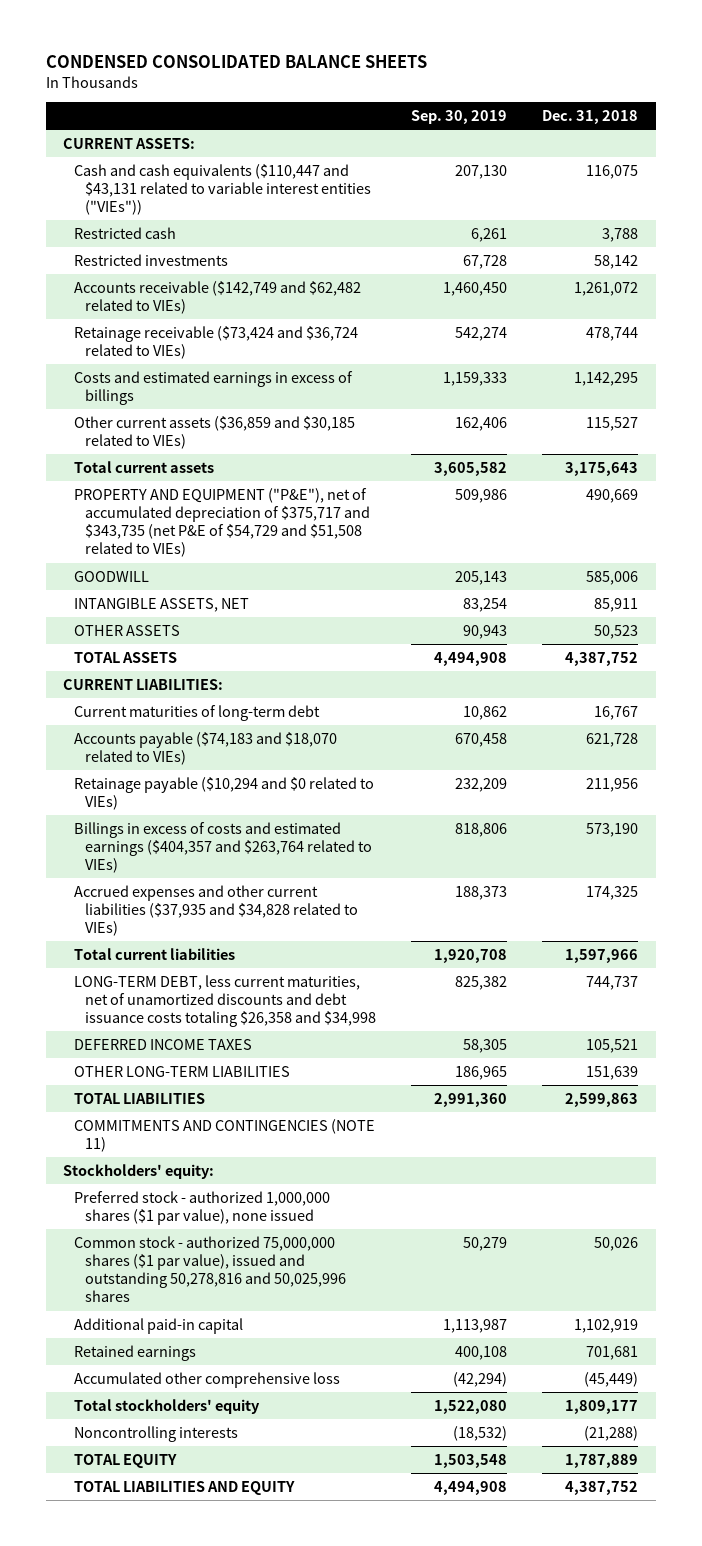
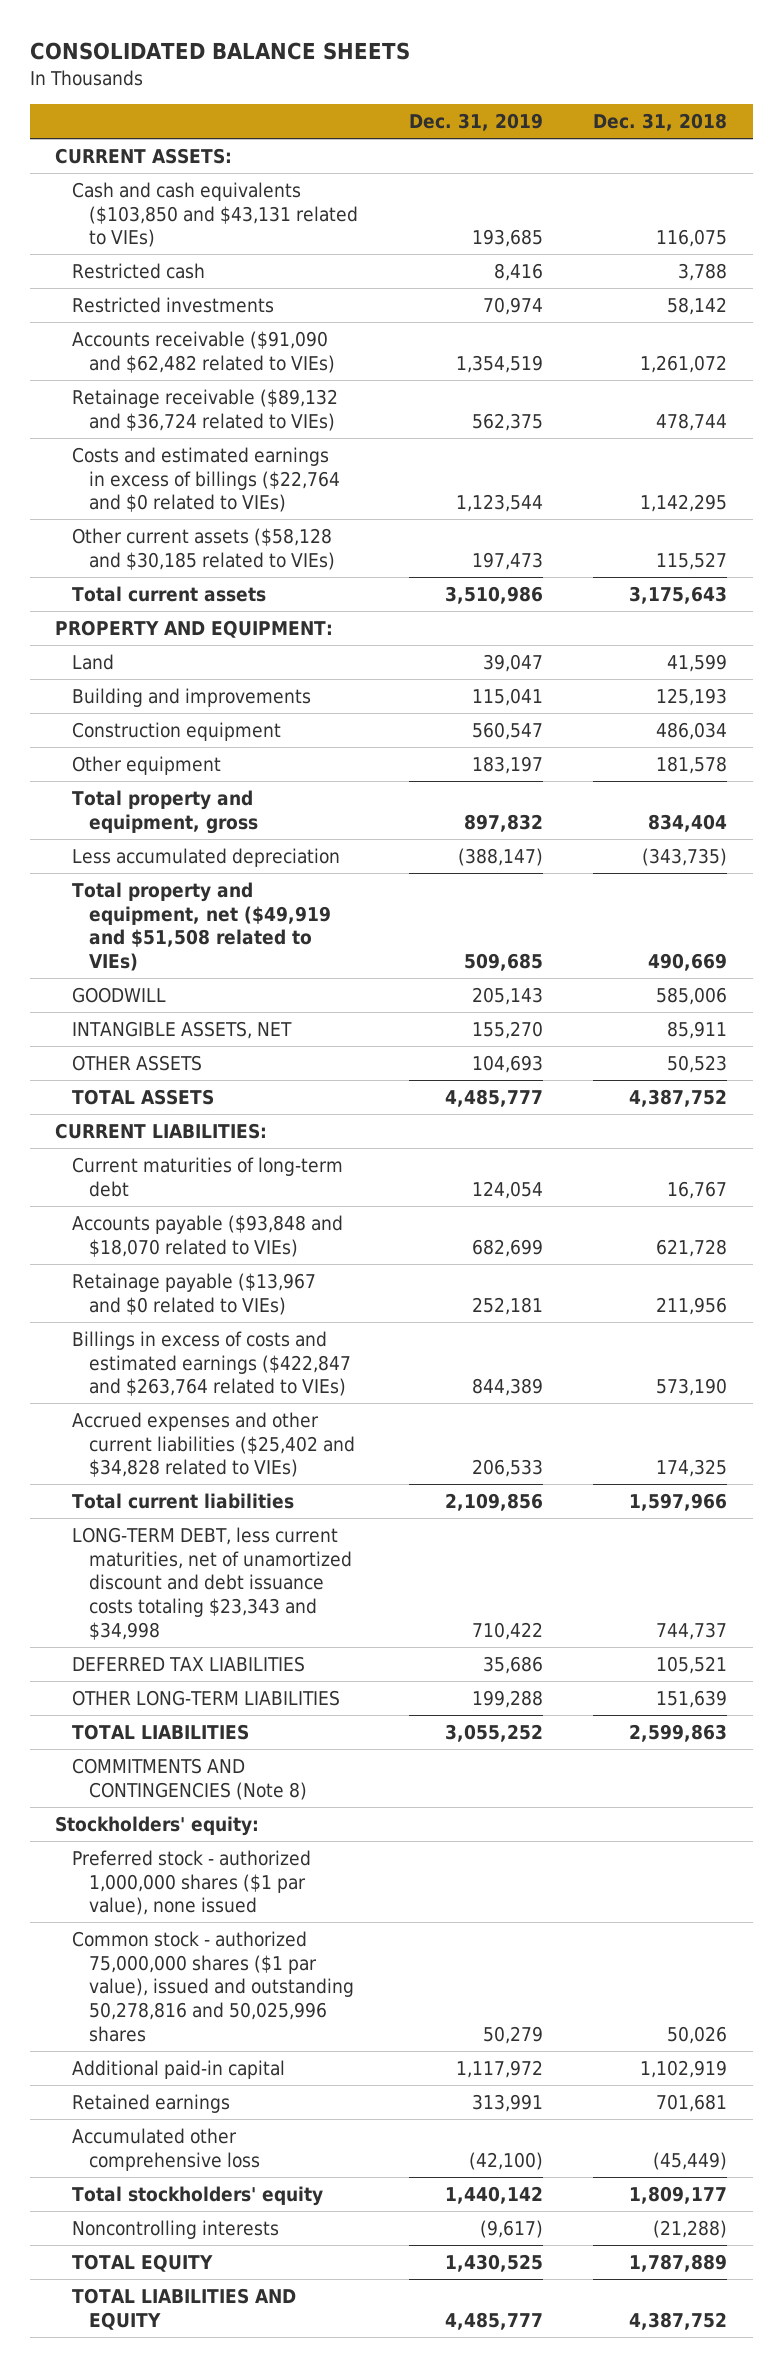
[45,55,427,69] CONDENSED CONSOLIDATED BALANCE SHEETS -> [29,42,410,61] CONSOLIDATED BALANCE SHEETS
[411,109,508,124] Sep. 30, 2019 -> none
none -> [408,113,543,132] Dec. 31, 2019
[74,163,372,216] Cash and cash equivalents ($110,447 and $43,131 related to variable interest entities ("VIEs")) -> [72,182,359,248] Cash and cash equivalents ($103,850 and $43,131 related to VIEs)
[74,280,362,314] Accounts receivable ($142,749 and $62,482 related to VIEs) -> [72,331,336,373] Accounts receivable ($91,090 and $62,482 related to VIEs)
[74,325,359,359] Retainage receivable ($73,424 and $36,724 related to VIEs) -> [72,389,339,431] Retainage receivable ($89,132 and $36,724 related to VIEs)
[74,370,354,405] Costs and estimated earnings in excess of billings -> [72,447,341,513] Costs and estimated earnings in excess of billings ($22,764 and $0 related to VIEs)
[74,415,356,449] Other current assets ($36,859 and $30,185 related to VIEs) -> [72,528,336,570] Other current assets ($58,128 and $30,185 related to VIEs)
none -> [54,620,333,639] PROPERTY AND EQUIPMENT:
none -> [72,654,115,671] Land
none -> [72,688,312,708] Building and improvements
none -> [72,722,282,742] Construction equipment
none -> [72,756,222,776] Other equipment
none -> [72,790,259,834] Total property and equipment, gross
none -> [72,848,341,868] Less accumulated depreciation
[74,487,371,558] PROPERTY AND EQUIPMENT ("P&E"), net of accumulated depreciation of $375,717 and $343,735 (net P&E of $54,729 and $51,508 related to VIEs) -> [72,882,332,971] Total property and equipment, net ($49,919 and $51,508 related to VIEs)
[74,731,338,765] Accounts payable ($74,183 and $18,070 related to VIEs) -> [72,1215,344,1257] Accounts payable ($93,848 and $18,070 related to VIEs)
[74,776,375,810] Retainage payable ($10,294 and $0 related to VIEs) -> [72,1273,317,1315] Retainage payable ($13,967 and $0 related to VIEs)
[74,821,373,874] Billings in excess of costs and estimated earnings ($404,357 and $263,764 related to VIEs) -> [72,1331,352,1397] Billings in excess of costs and estimated earnings ($422,847 and $263,764 related to VIEs)
[74,884,359,937] Accrued expenses and other current liabilities ($37,935 and $34,828 related to VIEs) -> [72,1412,356,1478] Accrued expenses and other current liabilities ($25,402 and $34,828 related to VIEs)
[74,974,377,1028] LONG-TERM DEBT, less current maturities, net of unamortized discounts and debt issuance costs totaling $26,358 and $34,998 -> [72,1527,353,1640] LONG-TERM DEBT, less current maturities, net of unamortized discount and debt issuance costs totaling $23,343 and $34,998
[74,1038,253,1050] DEFERRED INCOME TAXES -> [72,1656,306,1673] DEFERRED TAX LIABILITIES
[74,1118,376,1152] COMMITMENTS AND CONTINGENCIES (NOTE 11) -> [72,1758,308,1800] COMMITMENTS AND CONTINGENCIES (Note 8)

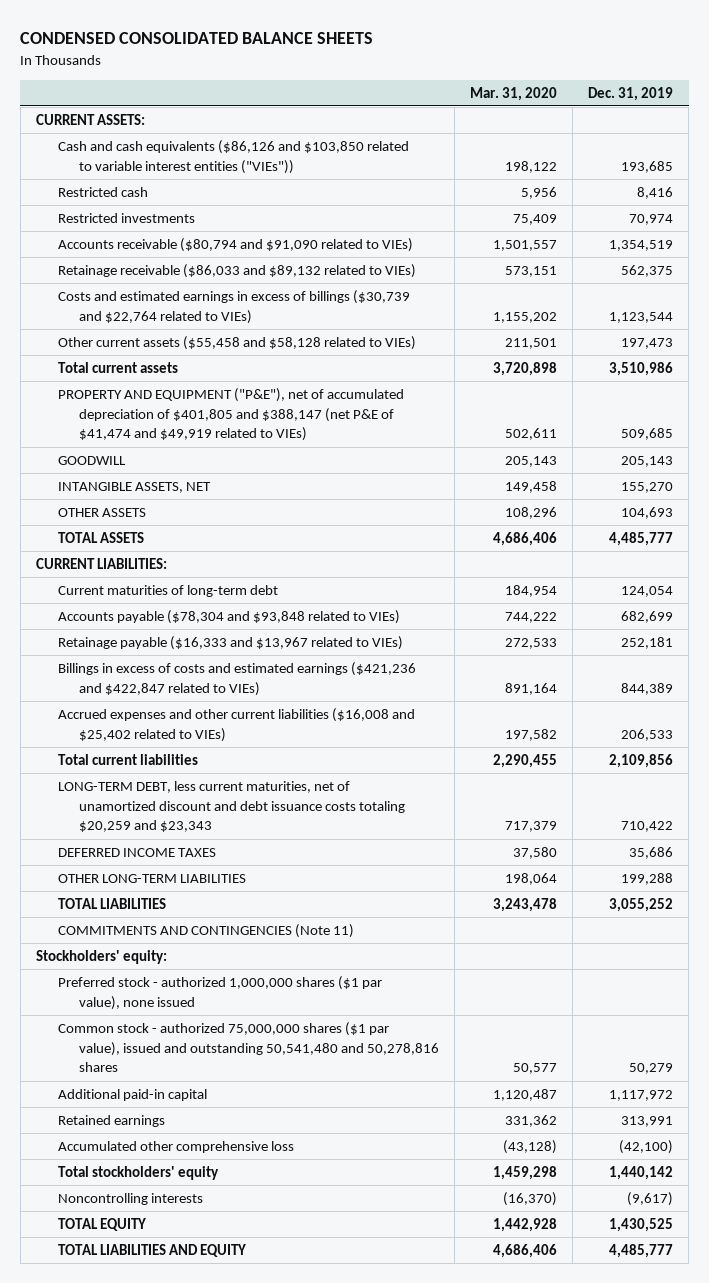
[29,42,410,61] CONSOLIDATED BALANCE SHEETS -> [20,32,374,45] CONDENSED CONSOLIDATED BALANCE SHEETS
[593,113,728,132] Dec. 31, 2018 -> none
none -> [470,86,558,101] Mar. 31, 2020
[72,182,359,248] Cash and cash equivalents ($103,850 and $43,131 related to VIEs) -> [57,140,409,174] Cash and cash equivalents ($86,126 and $103,850 related to variable interest entities ("VIEs"))
[72,331,336,373] Accounts receivable ($91,090 and $62,482 related to VIEs) -> [57,238,413,253] Accounts receivable ($80,794 and $91,090 related to VIEs)
[72,389,339,431] Retainage receivable ($89,132 and $36,724 related to VIEs) -> [57,264,416,279] Retainage receivable ($86,033 and $89,132 related to VIEs)
[72,447,341,513] Costs and estimated earnings in excess of billings ($22,764 and $0 related to VIEs) -> [57,290,410,324] Costs and estimated earnings in excess of billings ($30,739 and $22,764 related to VIEs)
[72,528,336,570] Other current assets ($58,128 and $30,185 related to VIEs) -> [57,336,416,351] Other current assets ($55,458 and $58,128 related to VIEs)
[54,620,333,639] PROPERTY AND EQUIPMENT: -> none
[72,654,115,671] Land -> none
[72,688,312,708] Building and improvements -> none
[72,722,282,742] Construction equipment -> none
[72,756,222,776] Other equipment -> none
[72,790,259,834] Total property and equipment, gross -> none
[72,848,341,868] Less accumulated depreciation -> none
[72,882,332,971] Total property and equipment, net ($49,919 and $51,508 related to VIEs) -> [57,388,404,442] PROPERTY AND EQUIPMENT ("P&E"), net of accumulated depreciation of $401,805 and $388,147 (net P&E of $41,474 and $49,919 related to VIEs)
[72,1215,344,1257] Accounts payable ($93,848 and $18,070 related to VIEs) -> [57,610,400,625] Accounts payable ($78,304 and $93,848 related to VIEs)
[72,1273,317,1315] Retainage payable ($13,967 and $0 related to VIEs) -> [57,636,403,651] Retainage payable ($16,333 and $13,967 related to VIEs)
[72,1331,352,1397] Billings in excess of costs and estimated earnings ($422,847 and $263,764 related to VIEs) -> [57,662,416,696] Billings in excess of costs and estimated earnings ($421,236 and $422,847 related to VIEs)
[72,1412,356,1478] Accrued expenses and other current liabilities ($25,402 and $34,828 related to VIEs) -> [57,708,415,742] Accrued expenses and other current liabilities ($16,008 and $25,402 related to VIEs)
[72,1527,353,1640] LONG-TERM DEBT, less current maturities, net of unamortized discount and debt issuance costs totaling $23,343 and $34,998 -> [57,781,406,833] LONG-TERM DEBT, less current maturities, net of unamortized discount and debt issuance costs totaling $20,259 and $23,343
[72,1656,306,1673] DEFERRED TAX LIABILITIES -> [57,848,216,858] DEFERRED INCOME TAXES
[72,1758,308,1800] COMMITMENTS AND CONTINGENCIES (Note 8) -> [57,924,354,939] COMMITMENTS AND CONTINGENCIES (Note 11)
[72,1931,355,2042] Common stock - authorized 75,000,000 shares ($1 par value), issued and outstanding 50,278,816 and 50,025,996 shares -> [57,1022,440,1073] Common stock - authorized 75,000,000 shares ($1 par value), issued and outstanding 50,541,480 and 50,278,816 shares

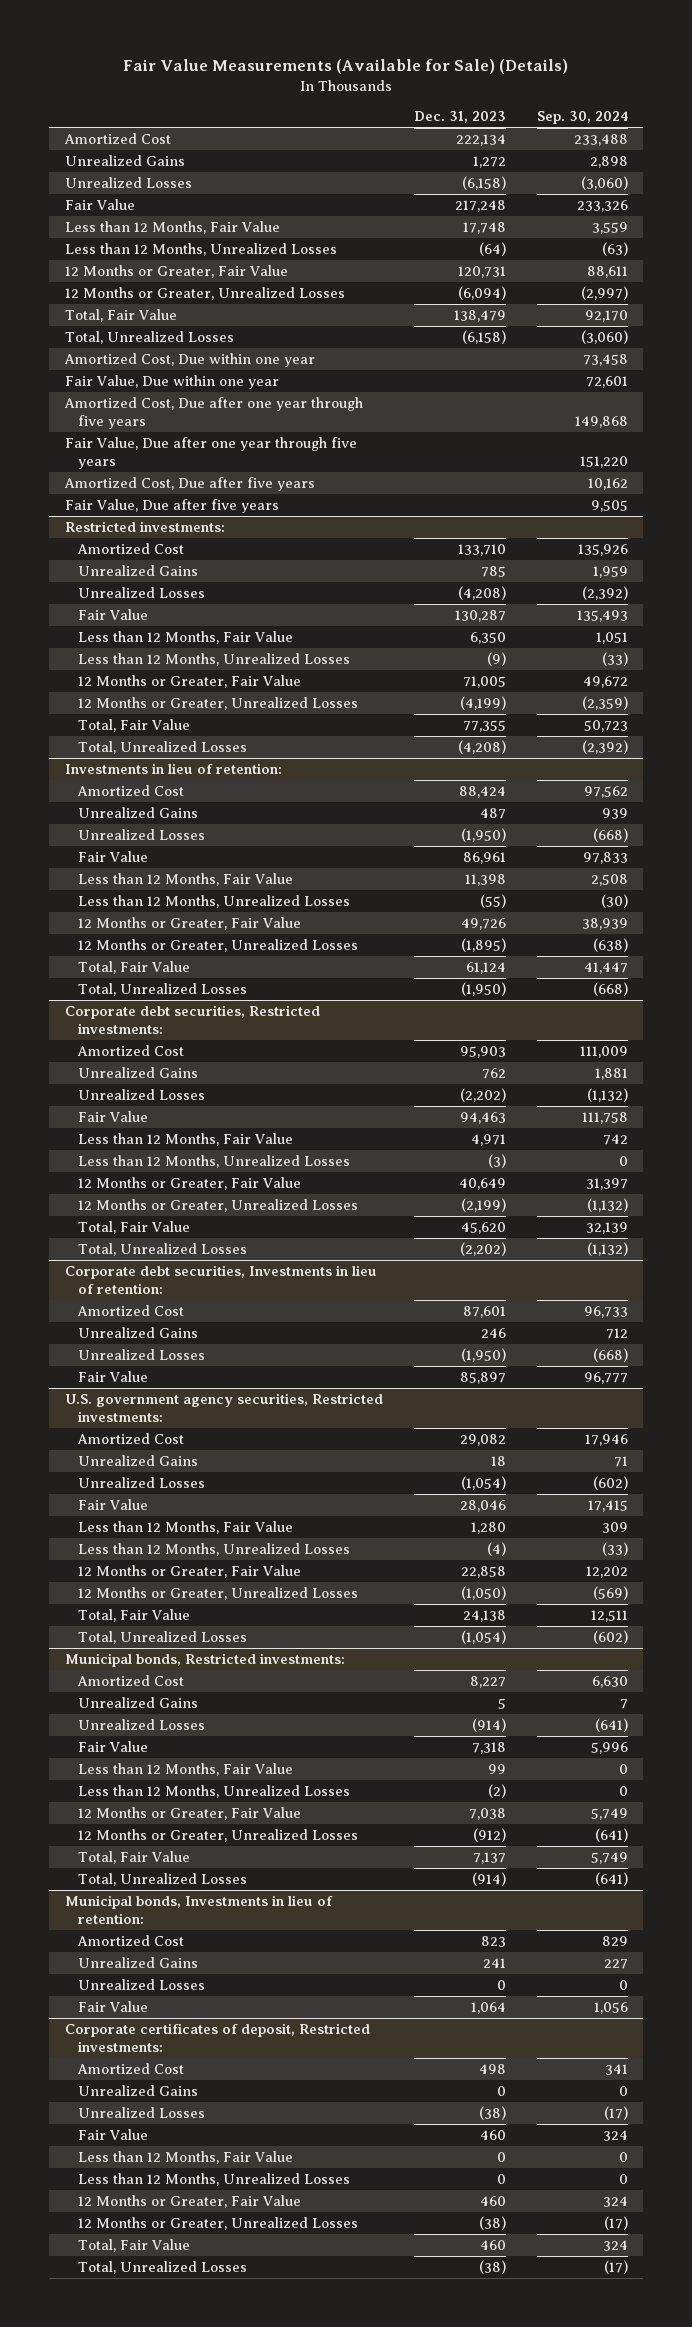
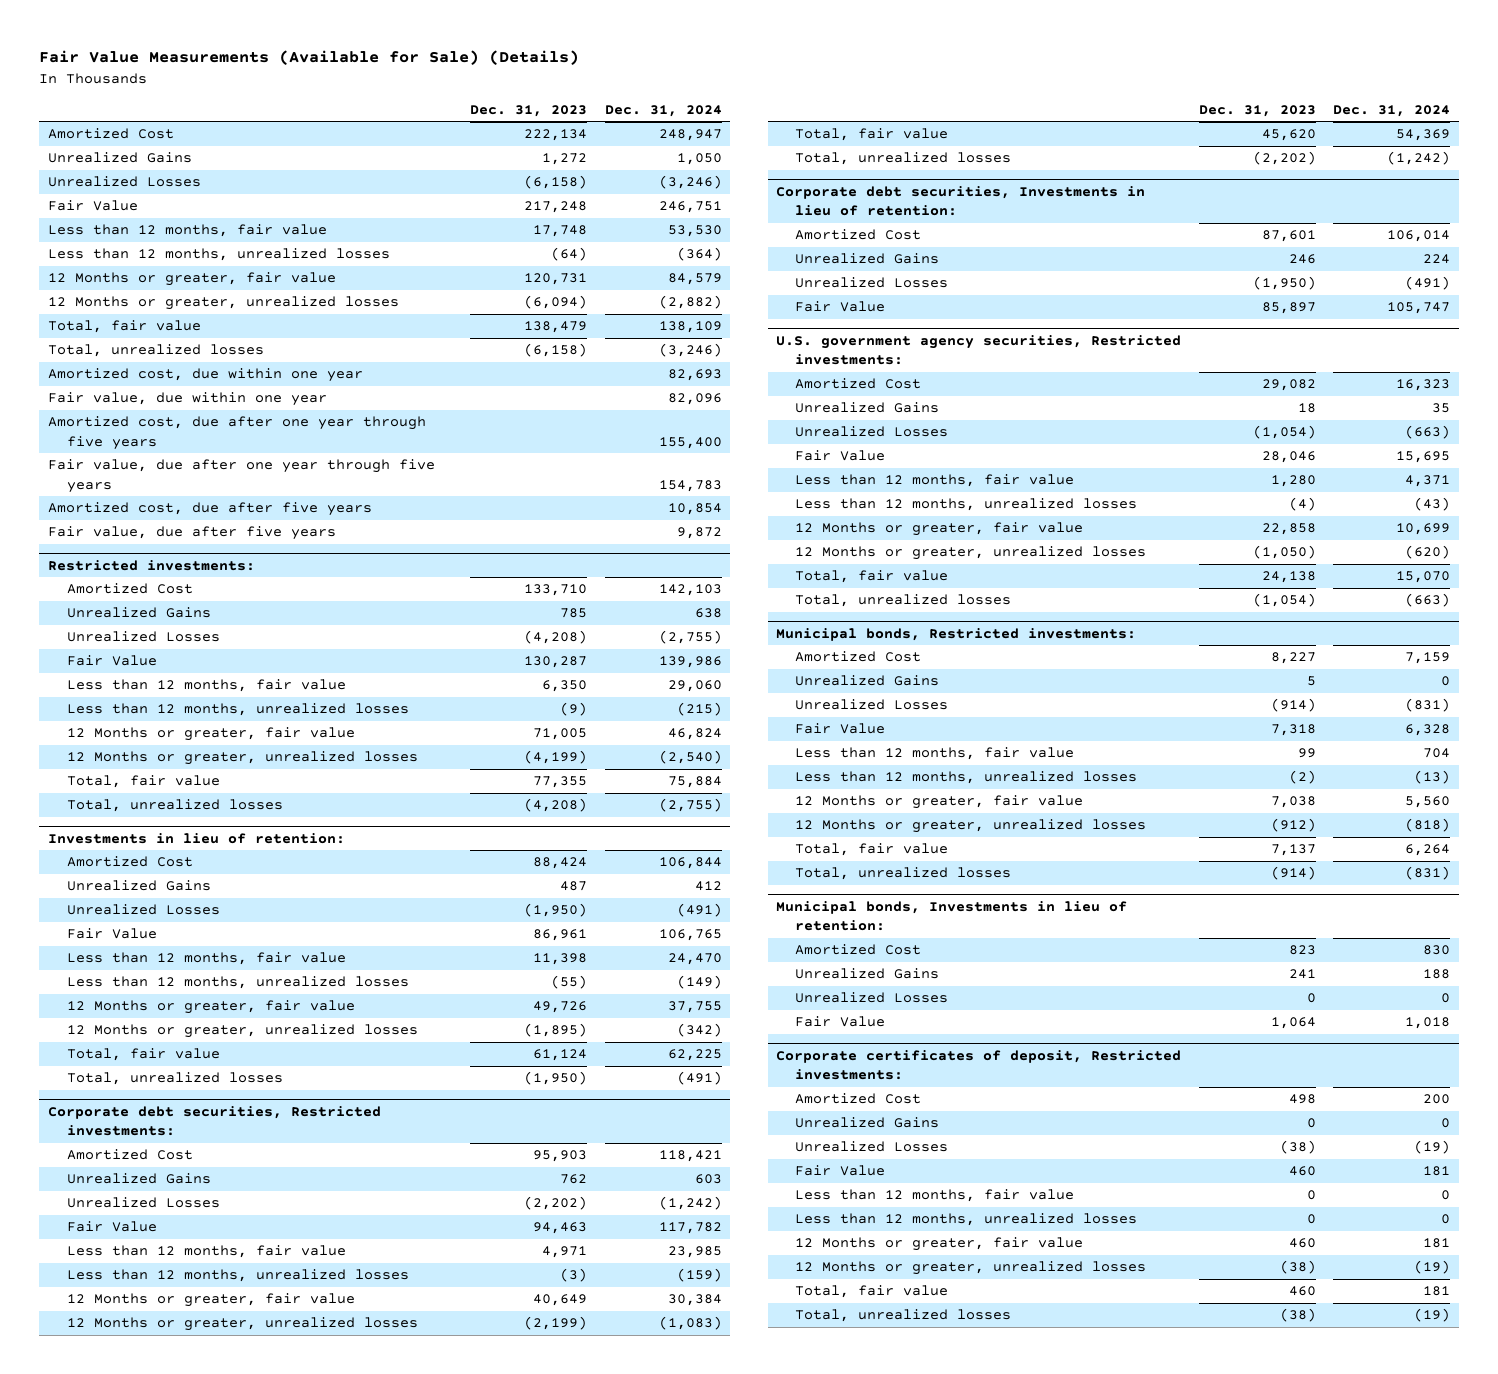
[536,111,628,125] Sep. 30, 2024 -> none
none -> [604,104,722,117] Dec. 31, 2024
[64,221,280,235] Less than 12 Months, Fair Value -> [47,224,327,238] Less than 12 months, fair value
[64,243,337,257] Less than 12 Months, Unrealized Losses -> [47,248,390,262] Less than 12 months, unrealized losses
[64,265,288,279] 12 Months or Greater, Fair Value -> [47,272,336,287] 12 Months or greater, fair value
[64,287,345,301] 12 Months or Greater, Unrealized Losses -> [47,296,399,311] 12 Months or greater, unrealized losses
[64,309,177,323] Total, Fair Value -> [47,320,201,334] Total, fair value
[64,331,234,345] Total, Unrealized Losses -> [47,344,264,358] Total, unrealized losses
[63,353,315,368] Amortized Cost, Due within one year -> [47,368,363,383] Amortized cost, due within one year
[64,375,279,390] Fair Value, Due within one year -> [47,392,327,407] Fair value, due within one year
[63,397,363,430] Amortized Cost, Due after one year through five years -> [47,416,426,450] Amortized cost, due after one year through five years
[64,437,357,470] Fair Value, Due after one year through five years -> [47,459,435,493] Fair value, due after one year through five years
[63,477,315,492] Amortized Cost, Due after five years -> [47,502,372,517] Amortized cost, due after five years
[64,499,279,514] Fair Value, Due after five years -> [47,526,336,541] Fair value, due after five years
[77,631,293,645] Less than 12 Months, Fair Value -> [66,679,346,693] Less than 12 months, fair value
[77,653,350,667] Less than 12 Months, Unrealized Losses -> [66,703,409,717] Less than 12 months, unrealized losses
[77,675,301,689] 12 Months or Greater, Fair Value -> [66,727,355,742] 12 Months or greater, fair value
[77,697,358,711] 12 Months or Greater, Unrealized Losses -> [66,751,418,766] 12 Months or greater, unrealized losses
[77,719,190,733] Total, Fair Value -> [66,775,220,789] Total, fair value
[77,741,247,755] Total, Unrealized Losses -> [66,799,283,813] Total, unrealized losses
[77,873,293,887] Less than 12 Months, Fair Value -> [66,952,346,966] Less than 12 months, fair value
[77,895,350,909] Less than 12 Months, Unrealized Losses -> [66,976,409,990] Less than 12 months, unrealized losses
[77,917,301,931] 12 Months or Greater, Fair Value -> [66,1000,355,1015] 12 Months or greater, fair value
[77,939,358,953] 12 Months or Greater, Unrealized Losses -> [66,1024,418,1039] 12 Months or greater, unrealized losses
[77,961,190,975] Total, Fair Value -> [66,1048,220,1062] Total, fair value
[77,983,247,997] Total, Unrealized Losses -> [66,1072,283,1086] Total, unrealized losses
[77,1133,293,1147] Less than 12 Months, Fair Value -> [66,1245,346,1259] Less than 12 months, fair value
[77,1155,350,1169] Less than 12 Months, Unrealized Losses -> [66,1269,409,1283] Less than 12 months, unrealized losses
[77,1177,301,1191] 12 Months or Greater, Fair Value -> [66,1293,355,1308] 12 Months or greater, fair value
[77,1199,358,1213] 12 Months or Greater, Unrealized Losses -> [66,1317,418,1332] 12 Months or greater, unrealized losses
[77,1221,190,1235] Total, Fair Value -> [795,128,949,142] Total, fair value
[77,1243,247,1257] Total, Unrealized Losses -> [795,152,1012,166] Total, unrealized losses
[77,1521,293,1535] Less than 12 Months, Fair Value -> [795,474,1075,488] Less than 12 months, fair value
[77,1543,350,1557] Less than 12 Months, Unrealized Losses -> [795,498,1138,512] Less than 12 months, unrealized losses
[77,1565,301,1579] 12 Months or Greater, Fair Value -> [795,522,1084,537] 12 Months or greater, fair value
[77,1587,358,1601] 12 Months or Greater, Unrealized Losses -> [795,546,1147,561] 12 Months or greater, unrealized losses
[77,1609,190,1623] Total, Fair Value -> [795,570,949,584] Total, fair value
[77,1631,247,1645] Total, Unrealized Losses -> [795,594,1012,608] Total, unrealized losses
[77,1763,293,1777] Less than 12 Months, Fair Value -> [795,747,1075,761] Less than 12 months, fair value
[77,1785,350,1799] Less than 12 Months, Unrealized Losses -> [795,771,1138,785] Less than 12 months, unrealized losses
[77,1807,301,1821] 12 Months or Greater, Fair Value -> [795,795,1084,810] 12 Months or greater, fair value
[77,1829,358,1843] 12 Months or Greater, Unrealized Losses -> [795,819,1147,834] 12 Months or greater, unrealized losses
[77,1851,190,1865] Total, Fair Value -> [795,843,949,857] Total, fair value
[77,1873,247,1887] Total, Unrealized Losses -> [795,867,1012,881] Total, unrealized losses
[77,2151,293,2165] Less than 12 Months, Fair Value -> [795,1189,1075,1203] Less than 12 months, fair value
[77,2173,350,2187] Less than 12 Months, Unrealized Losses -> [795,1213,1138,1227] Less than 12 months, unrealized losses
[77,2195,301,2209] 12 Months or Greater, Fair Value -> [795,1237,1084,1252] 12 Months or greater, fair value
[77,2217,358,2231] 12 Months or Greater, Unrealized Losses -> [795,1261,1147,1276] 12 Months or greater, unrealized losses
[77,2239,190,2253] Total, Fair Value -> [795,1285,949,1299] Total, fair value
[77,2261,247,2275] Total, Unrealized Losses -> [795,1309,1012,1323] Total, unrealized losses

